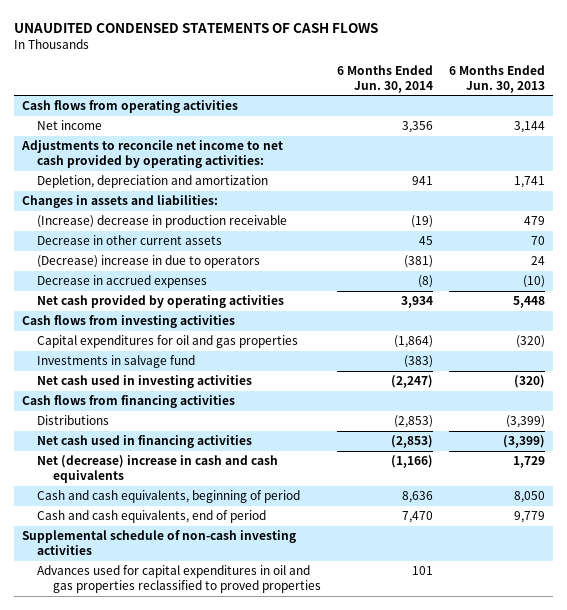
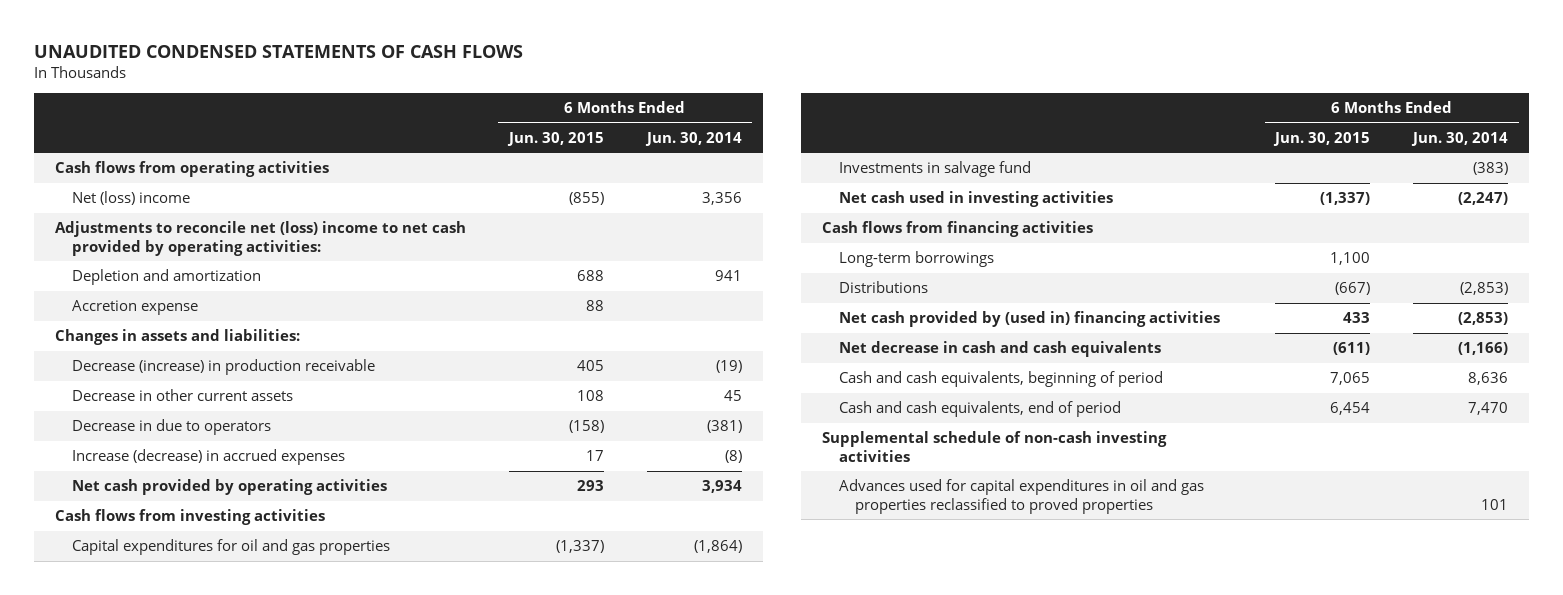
[448,64,545,93] 6 Months Ended Jun. 30, 2013 -> none
none -> [507,131,605,146] Jun. 30, 2015
[37,120,103,131] Net income -> [72,191,191,206] Net (loss) income
[21,140,284,169] Adjustments to reconcile net income to net cash provided by operating activities: -> [55,221,467,256] Adjustments to reconcile net (loss) income to net cash provided by operating activities:
[37,175,269,189] Depletion, depreciation and amortization -> [72,269,262,286] Depletion and amortization
none -> [72,300,199,316] Accretion expense
[37,215,288,229] (Increase) decrease in production receivable -> [72,359,376,376] Decrease (increase) in production receivable
[37,255,261,269] (Decrease) increase in due to operators -> [72,419,272,436] Decrease in due to operators
[37,275,208,289] Decrease in accrued expenses -> [72,449,346,466] Increase (decrease) in accrued expenses
none -> [838,251,994,268] Long-term borrowings
[37,435,253,449] Net cash used in financing activities -> [838,311,1220,328] Net cash provided by (used in) financing activities
[37,455,279,484] Net (decrease) increase in cash and cash equivalents -> [838,341,1161,358] Net decrease in cash and cash equivalents

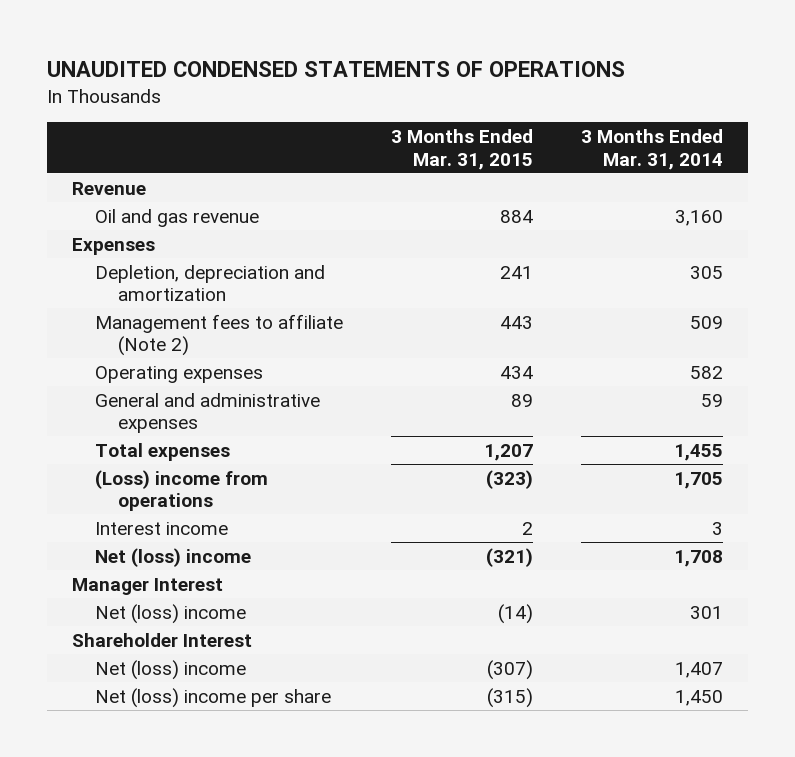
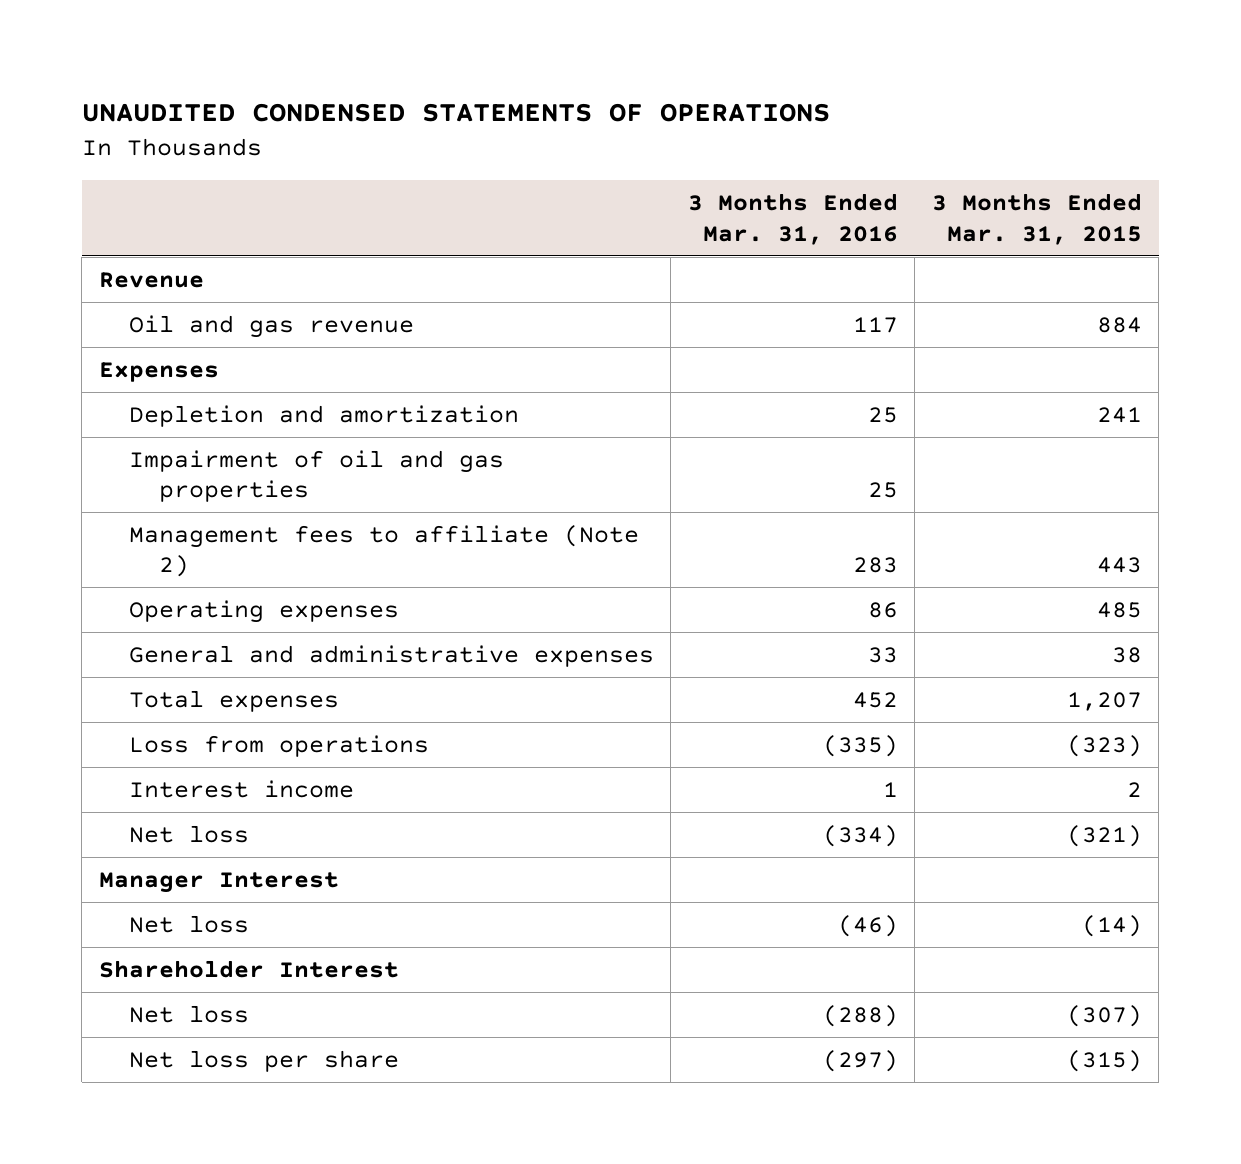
[581,128,724,170] 3 Months Ended Mar. 31, 2014 -> none
none -> [687,193,898,245] 3 Months Ended Mar. 31, 2016
[94,264,325,302] Depletion, depreciation and amortization -> [128,404,519,427] Depletion and amortization
none -> [128,449,504,503] Impairment of oil and gas properties
[500,365,534,379] 434 -> [1096,601,1142,618] 485
[511,393,534,407] 89 -> [1111,646,1142,663] 38
[94,469,268,512] (Loss) income from operations -> [128,734,429,757] Loss from operations
[94,547,251,567] Net (loss) income -> [128,824,249,843] Net loss
[94,603,246,624] Net (loss) income -> [128,914,249,933] Net loss
[94,659,246,680] Net (loss) income -> [128,1004,249,1023] Net loss
[94,687,331,708] Net (loss) income per share -> [128,1049,399,1072] Net loss per share

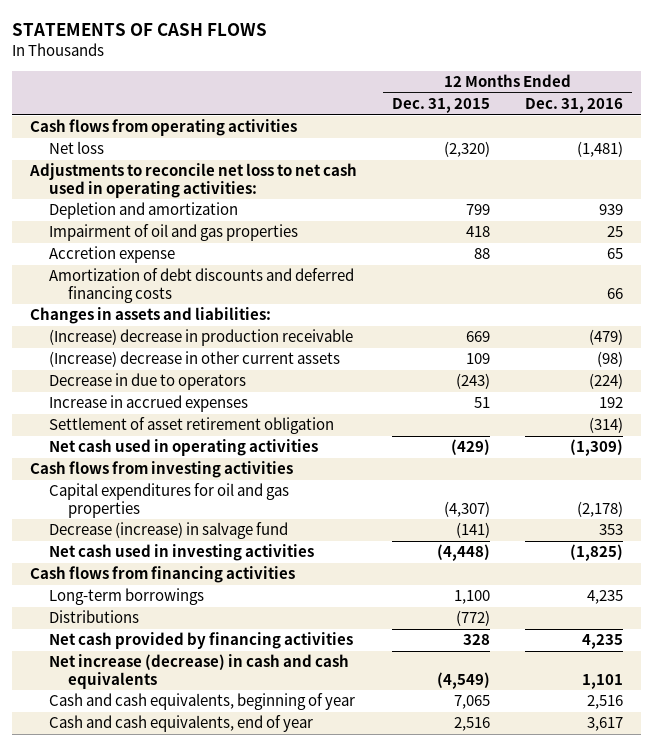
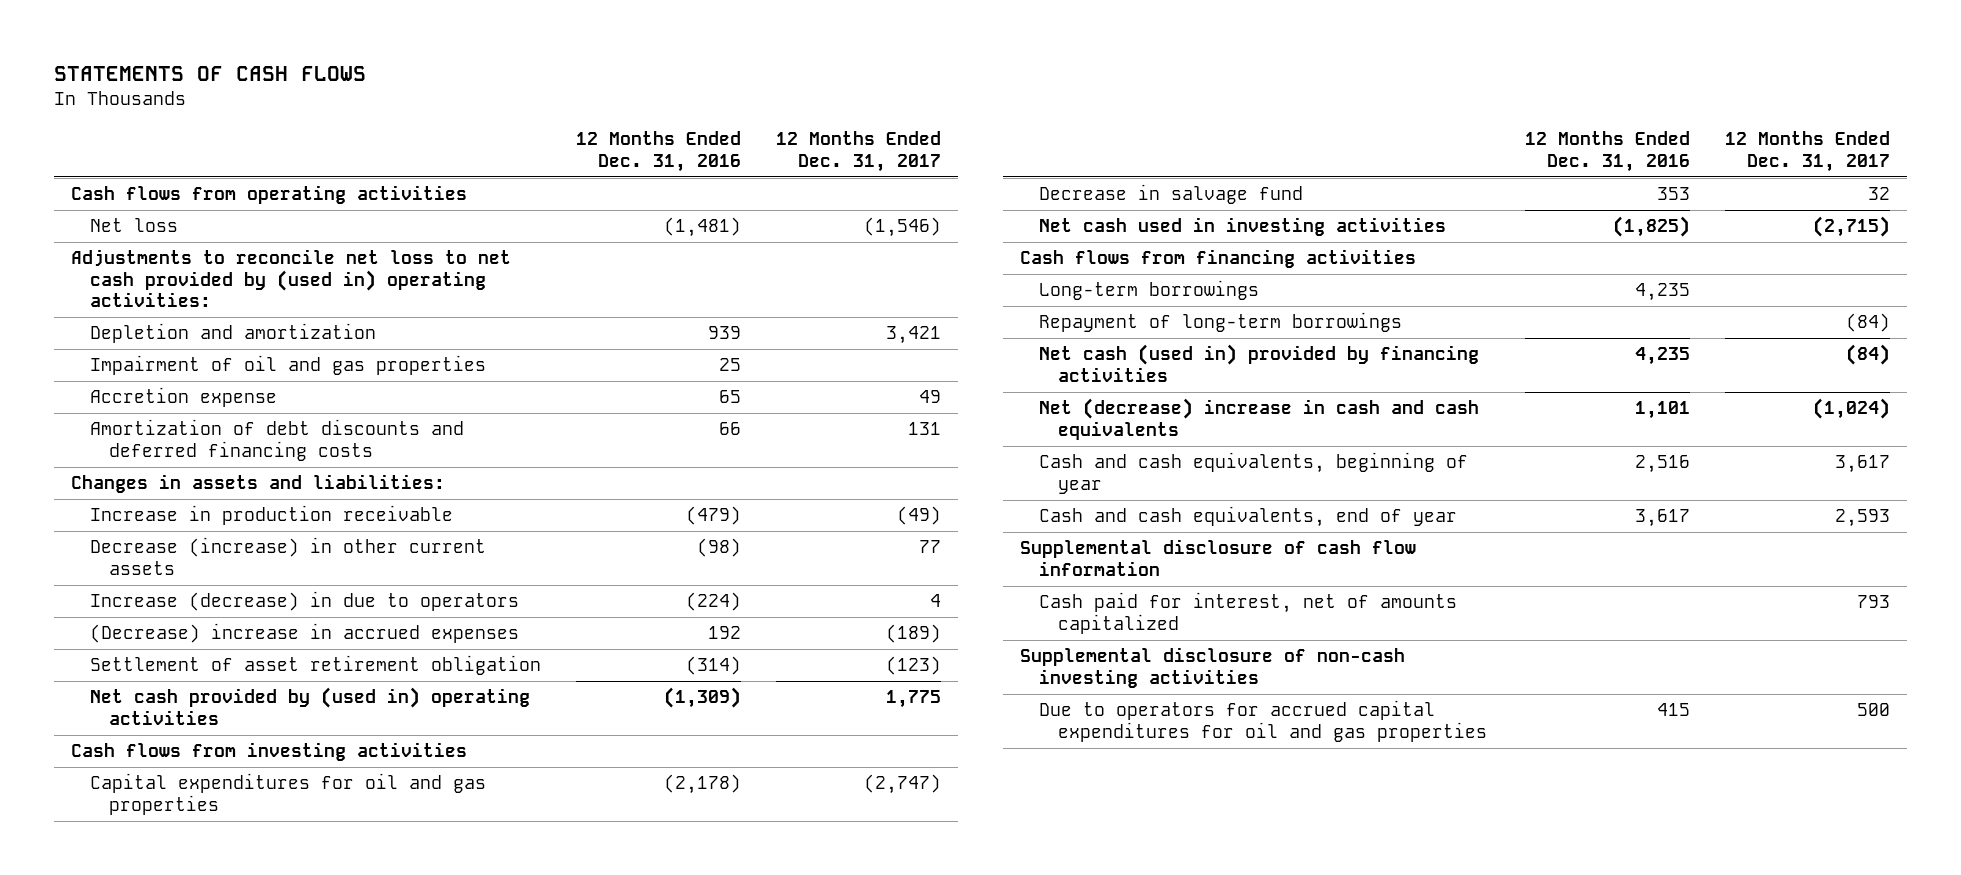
[392,98,491,114] Dec. 31, 2015 -> none
none -> [775,131,941,172] 12 Months Ended Dec. 31, 2017
[28,163,357,198] Adjustments to reconcile net loss to net cash used in operating activities: -> [71,249,512,307] Adjustments to reconcile net loss to net cash provided by (used in) operating activities:
[48,329,353,347] (Increase) decrease in production receivable -> [90,505,454,526] Increase in production receivable
[48,351,340,368] (Increase) decrease in other current assets -> [90,537,487,575] Decrease (increase) in other current assets
[48,373,246,391] Decrease in due to operators -> [90,591,520,612] Increase (decrease) in due to operators
[48,395,248,413] Increase in accrued expenses -> [90,623,520,644] (Decrease) increase in accrued expenses
[48,439,318,457] Net cash used in operating activities -> [90,687,531,725] Net cash provided by (used in) operating activities
[48,522,288,540] Decrease (increase) in salvage fund -> [1038,184,1303,205] Decrease in salvage fund
[48,610,139,624] Distributions -> none
none -> [1038,312,1402,333] Repayment of long-term borrowings
[48,632,353,650] Net cash provided by financing activities -> [1038,344,1479,382] Net cash (used in) provided by financing activities
[48,654,349,689] Net increase (decrease) in cash and cash equivalents -> [1038,398,1479,440] Net (decrease) increase in cash and cash equivalents
none -> [1020,539,1417,576] Supplemental disclosure of cash flow information
none -> [1038,592,1457,634] Cash paid for interest, net of amounts capitalized
none -> [1020,647,1406,688] Supplemental disclosure of non-cash investing activities
none -> [1038,700,1487,742] Due to operators for accrued capital expenditures for oil and gas properties

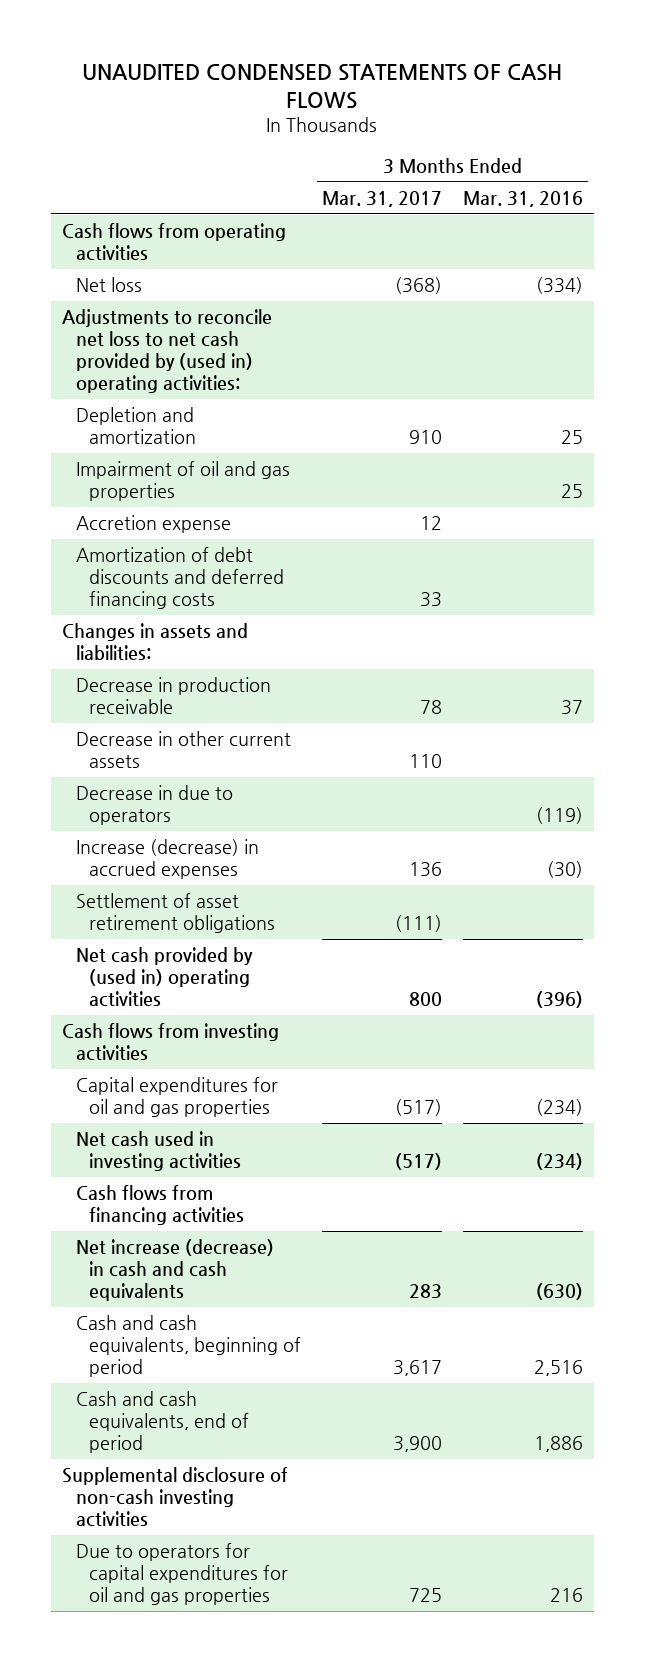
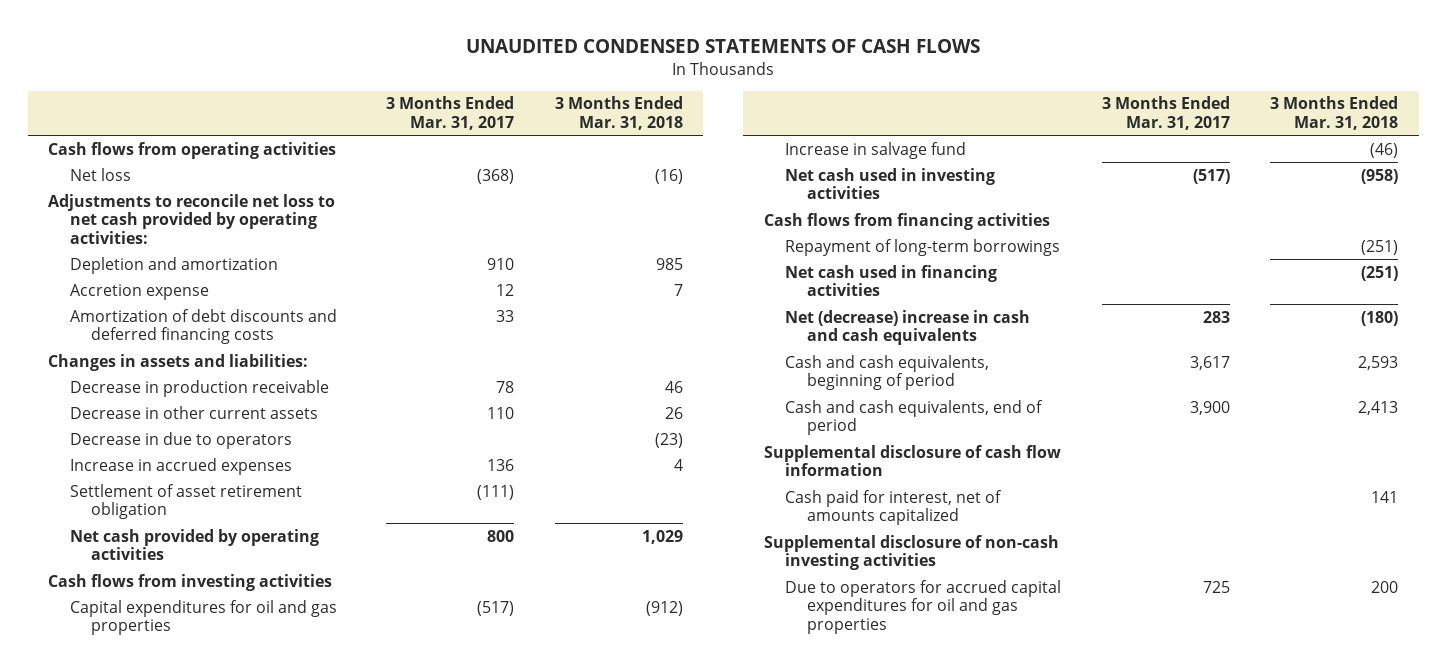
[463,190,584,207] Mar. 31, 2016 -> none
none -> [554,96,683,131] 3 Months Ended Mar. 31, 2018
[61,309,272,394] Adjustments to reconcile net loss to net cash provided by (used in) operating activities: -> [47,193,335,245] Adjustments to reconcile net loss to net cash provided by operating activities:
[75,461,290,502] Impairment of oil and gas properties -> none
[75,839,259,880] Increase (decrease) in accrued expenses -> [69,457,292,475] Increase in accrued expenses
[75,893,276,934] Settlement of asset retirement obligations -> [69,483,302,520] Settlement of asset retirement obligation
[75,947,253,1008] Net cash provided by (used in) operating activities -> [69,528,319,561] Net cash provided by operating activities
none -> [785,141,967,159] Increase in salvage fund
none -> [785,238,1061,256] Repayment of long-term borrowings
none -> [785,264,998,297] Net cash used in financing activities
[75,1239,274,1302] Net increase (decrease) in cash and cash equivalents -> [785,309,1031,346] Net (decrease) increase in cash and cash equivalents
none -> [763,444,1061,477] Supplemental disclosure of cash flow information
none -> [785,489,1003,526] Cash paid for interest, net of amounts capitalized
[75,1543,289,1606] Due to operators for capital expenditures for oil and gas properties -> [785,579,1062,635] Due to operators for accrued capital expenditures for oil and gas properties

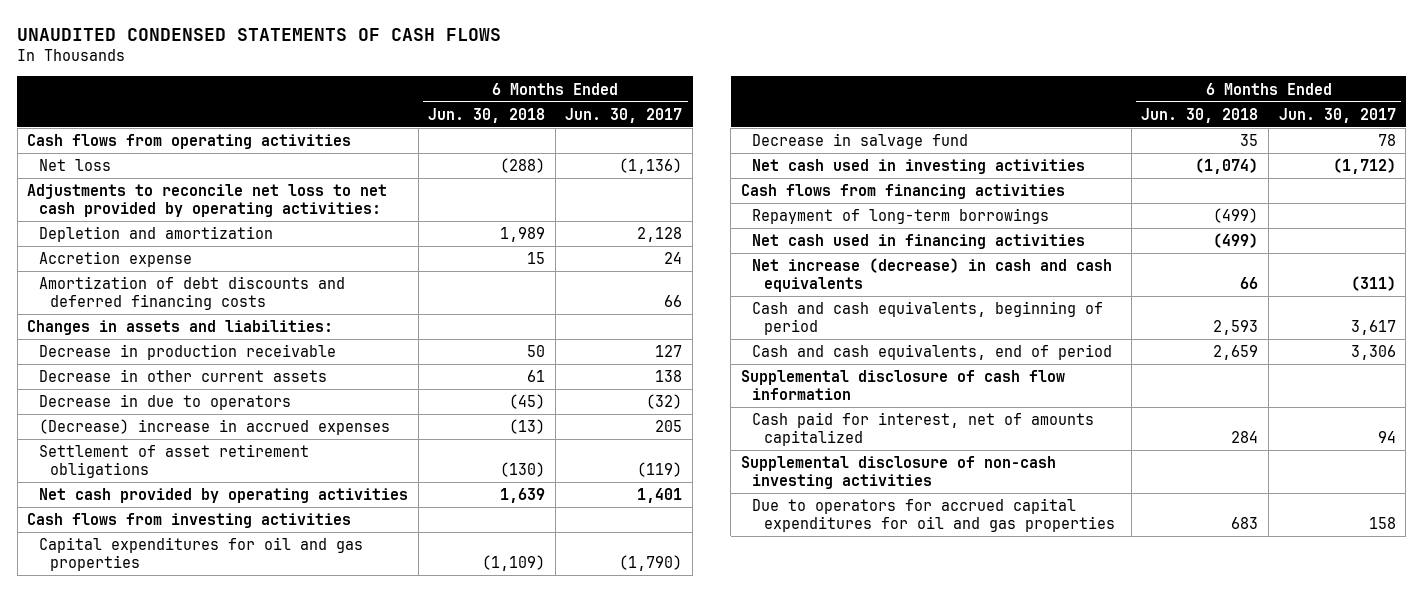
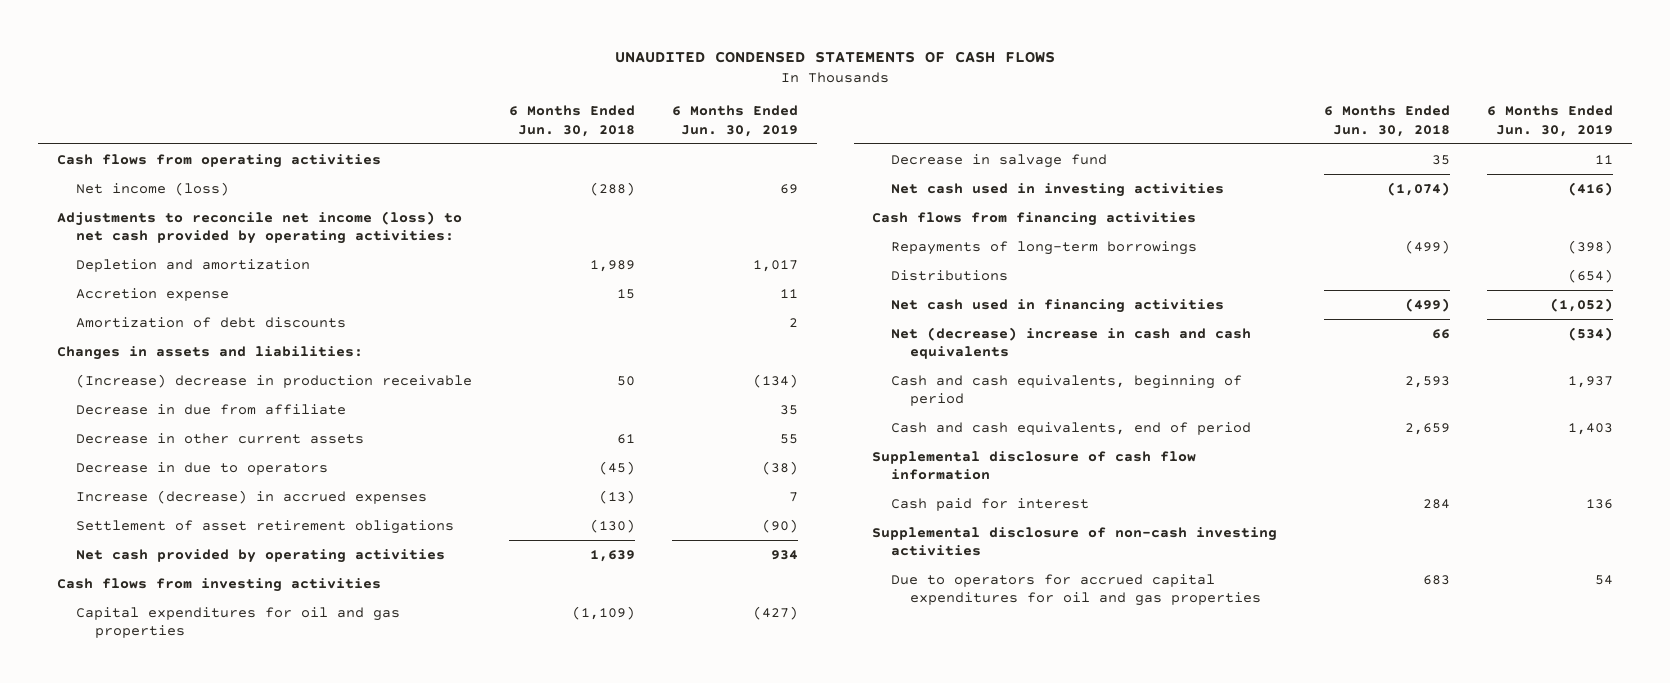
[565,107,683,123] Jun. 30, 2017 -> none
none -> [671,105,798,137] 6 Months Ended Jun. 30, 2019
[38,159,111,172] Net loss -> [75,182,229,197] Net income (loss)
[27,184,388,218] Adjustments to reconcile net loss to net cash provided by operating activities: -> [56,211,462,245] Adjustments to reconcile net income (loss) to net cash provided by operating activities:
[38,276,345,311] Amortization of debt discounts and deferred financing costs -> [75,317,346,329] Amortization of debt discounts
[38,344,336,361] Decrease in production receivable -> [75,374,472,389] (Increase) decrease in production receivable
none -> [75,404,346,416] Decrease in due from affiliate
[38,419,390,436] (Decrease) increase in accrued expenses -> [75,490,427,505] Increase (decrease) in accrued expenses
[752,208,1050,225] Repayment of long-term borrowings -> [891,241,1198,256] Repayments of long-term borrowings
none -> [891,270,1009,282] Distributions
[752,258,1113,293] Net increase (decrease) in cash and cash equivalents -> [891,327,1252,360] Net (decrease) increase in cash and cash equivalents
[752,412,1095,447] Cash paid for interest, net of amounts capitalized -> [891,498,1090,512] Cash paid for interest

